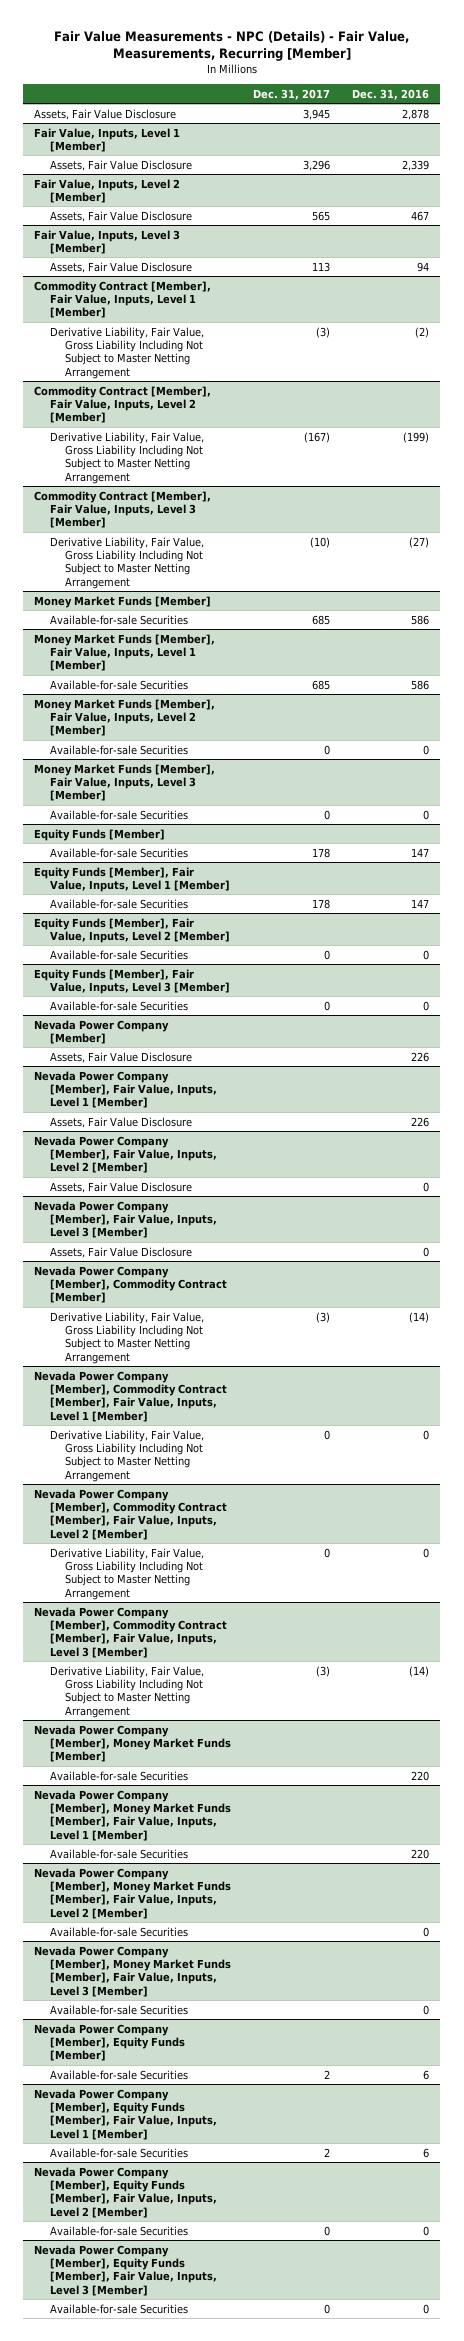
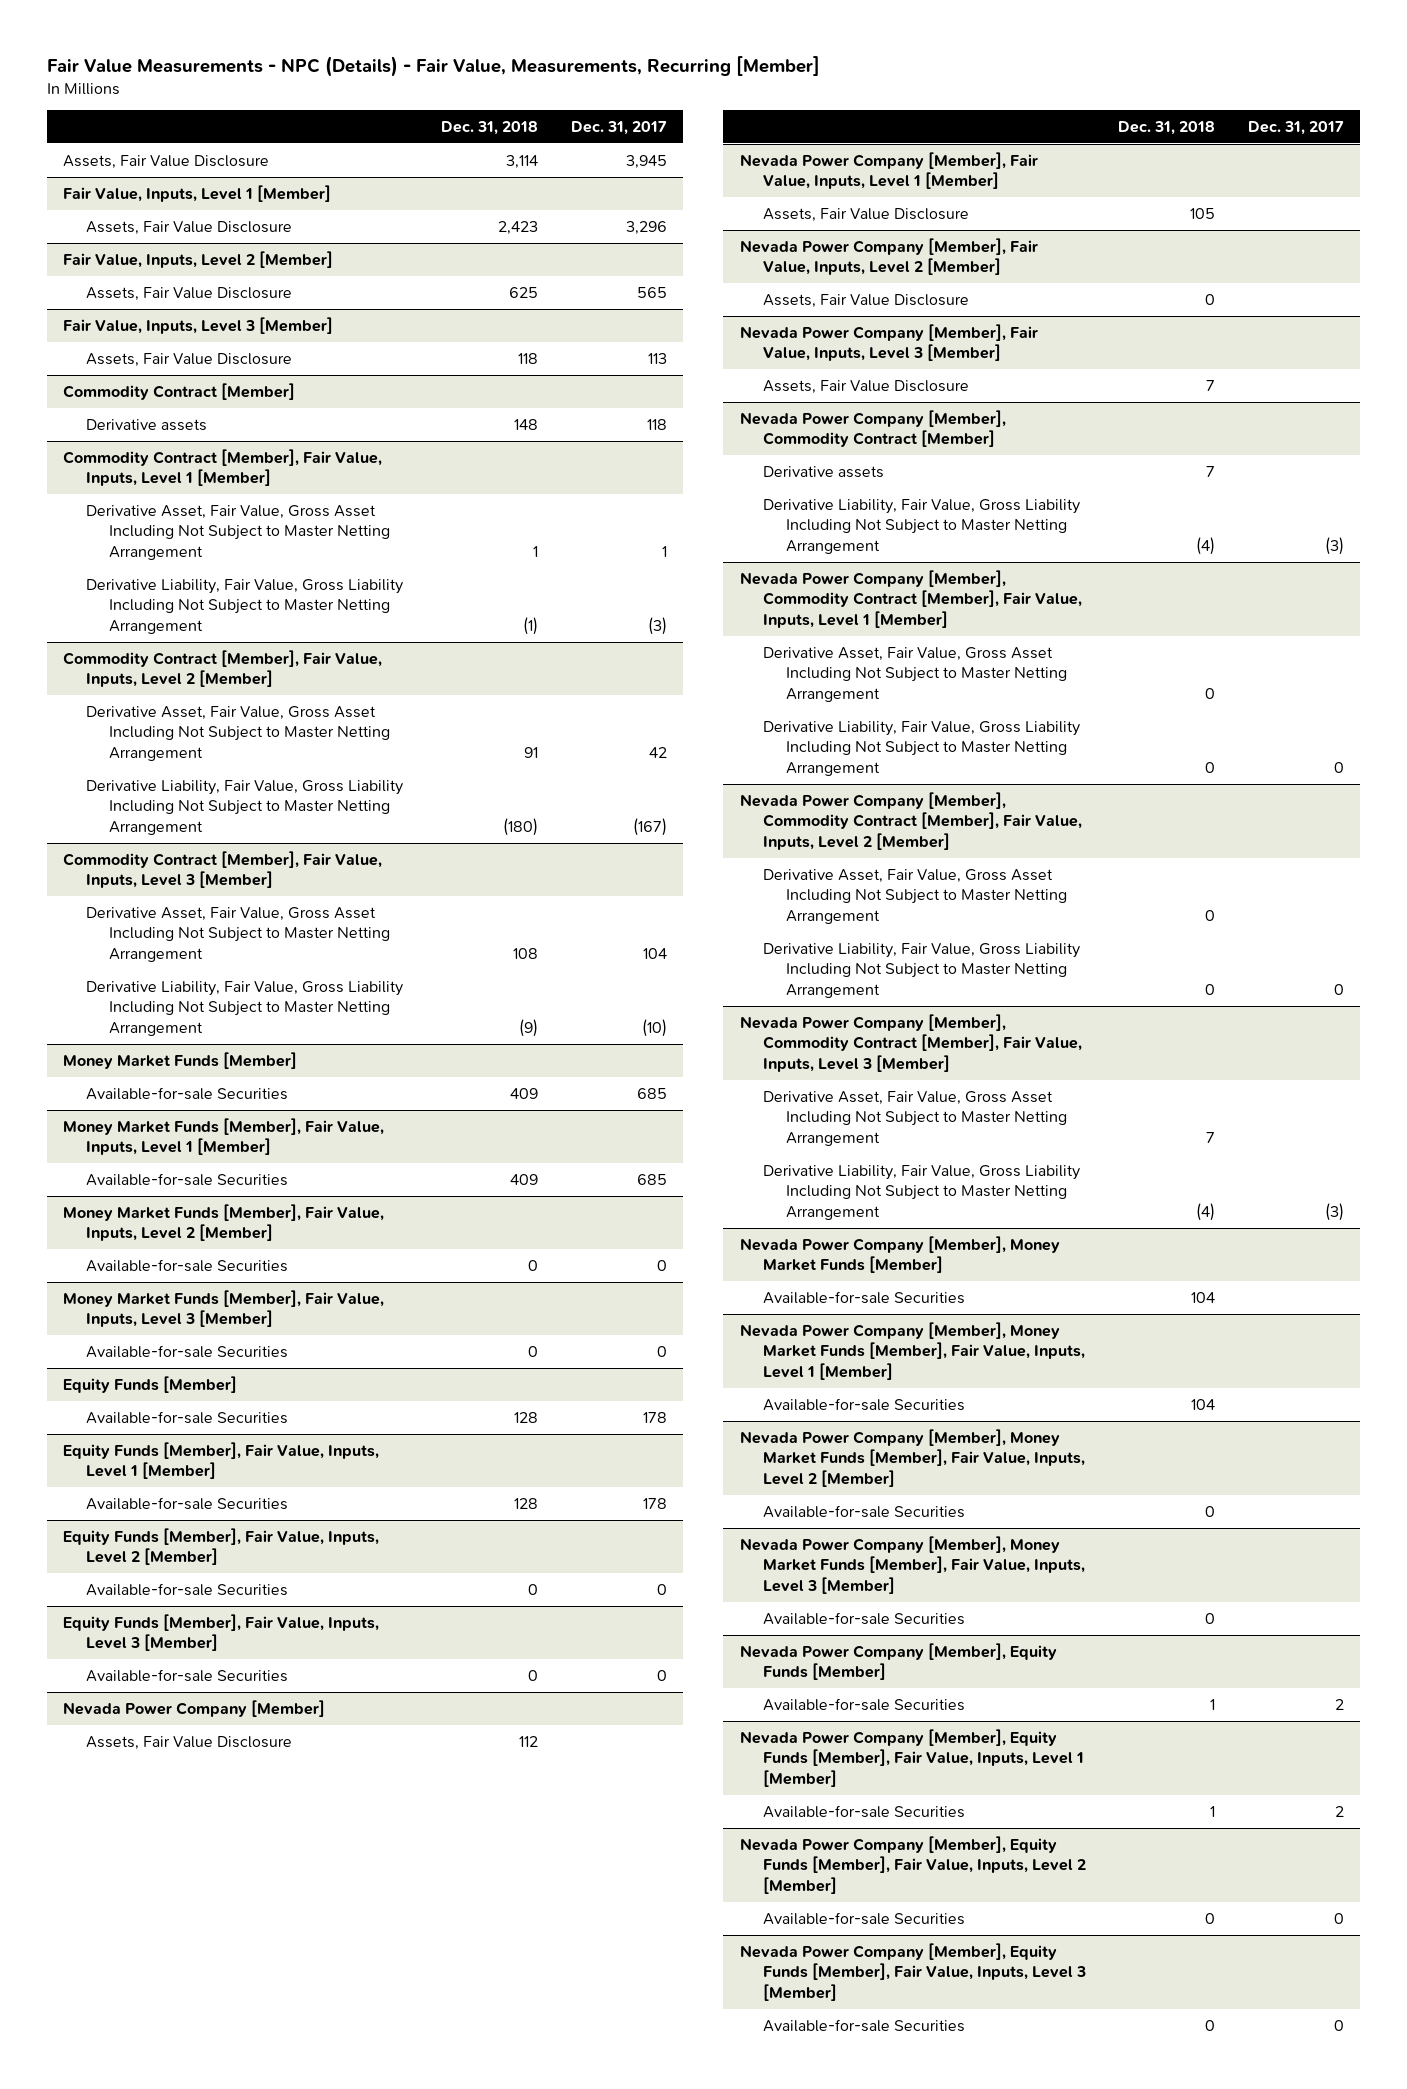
[352,88,430,100] Dec. 31, 2016 -> none
none -> [441,120,539,135] Dec. 31, 2018
none -> [62,383,295,401] Commodity Contract [Member]
none -> [86,419,208,432] Derivative assets
none -> [86,505,391,560] Derivative Asset, Fair Value, Gross Asset Including Not Subject to Master Netting Arrangement
none -> [86,706,391,761] Derivative Asset, Fair Value, Gross Asset Including Not Subject to Master Netting Arrangement
none -> [86,907,391,962] Derivative Asset, Fair Value, Gross Asset Including Not Subject to Master Netting Arrangement
none -> [762,466,884,479] Derivative assets
none -> [762,647,1067,702] Derivative Asset, Fair Value, Gross Asset Including Not Subject to Master Netting Arrangement
none -> [762,869,1067,924] Derivative Asset, Fair Value, Gross Asset Including Not Subject to Master Netting Arrangement
none -> [762,1091,1067,1146] Derivative Asset, Fair Value, Gross Asset Including Not Subject to Master Netting Arrangement

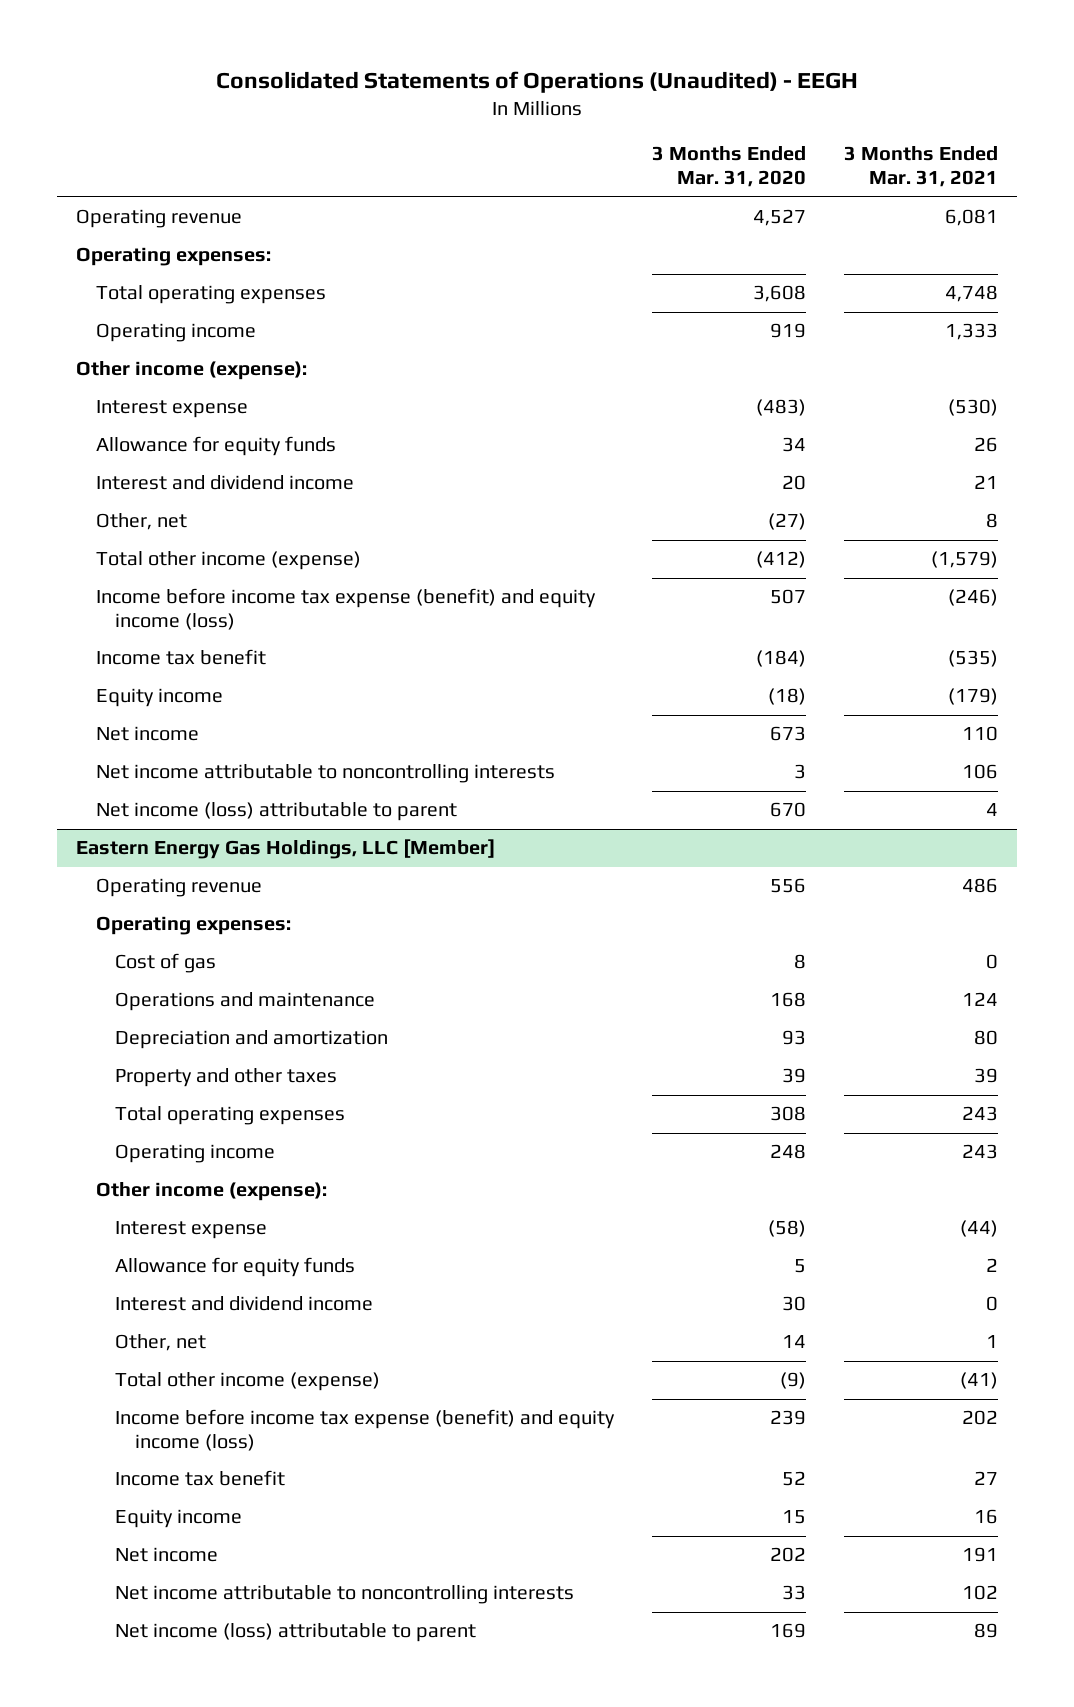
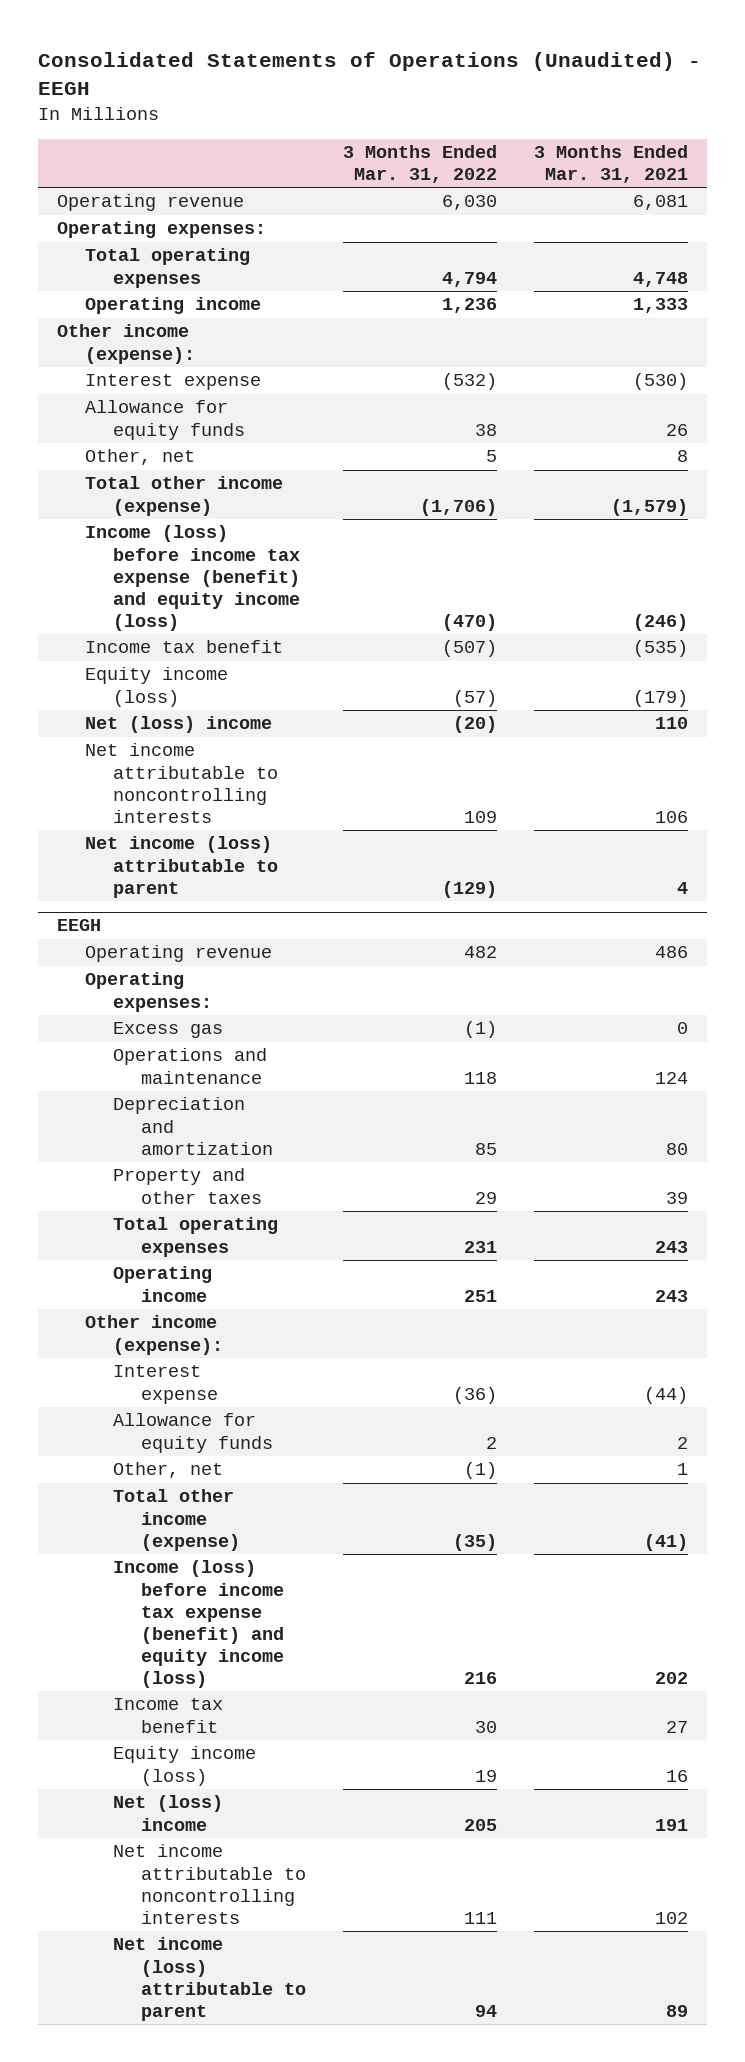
[651,146,806,188] 3 Months Ended Mar. 31, 2020 -> none
none -> [342,144,497,184] 3 Months Ended Mar. 31, 2022
[95,475,354,491] Interest and dividend income -> none
[95,588,596,631] Income before income tax expense (benefit) and equity income (loss) -> [84,525,300,631] Income (loss) before income tax expense (benefit) and equity income (loss)
[95,688,223,708] Equity income -> [84,667,228,707] Equity income (loss)
[95,726,199,742] Net income -> [84,716,272,734] Net (loss) income
[76,839,496,860] Eastern Energy Gas Holdings, LLC [Member] -> [57,919,102,932] EEGH
[115,953,217,974] Cost of gas -> [112,1022,223,1039] Excess gas
[115,1296,374,1312] Interest and dividend income -> none
[115,1409,616,1452] Income before income tax expense (benefit) and equity income (loss) -> [112,1560,284,1689] Income (loss) before income tax expense (benefit) and equity income (loss)
[115,1509,243,1529] Equity income -> [112,1746,256,1786] Equity income (loss)
[115,1547,219,1563] Net income -> [112,1795,223,1831] Net (loss) income

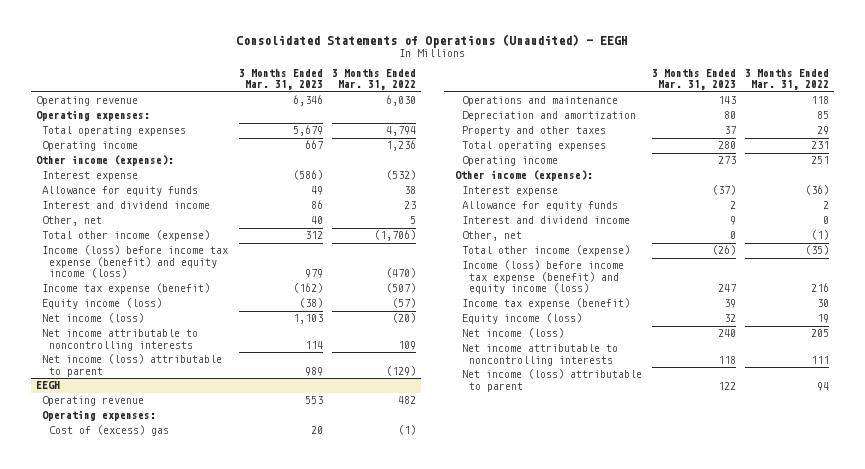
[534,144,689,184] 3 Months Ended Mar. 31, 2021 -> none
none -> [238,68,323,91] 3 Months Ended Mar. 31, 2023
none -> [42,201,211,210] Interest and dividend income
[84,640,283,654] Income tax benefit -> [42,283,211,295] Income tax expense (benefit)
[84,716,272,734] Net (loss) income -> [42,313,145,324] Net income (loss)
[112,1022,223,1039] Excess gas -> [49,425,170,437] Cost of (excess) gas
none -> [461,216,630,225] Interest and dividend income
[112,1698,223,1733] Income tax benefit -> [461,298,630,310] Income tax expense (benefit)
[112,1795,223,1831] Net (loss) income -> [461,328,564,339] Net income (loss)

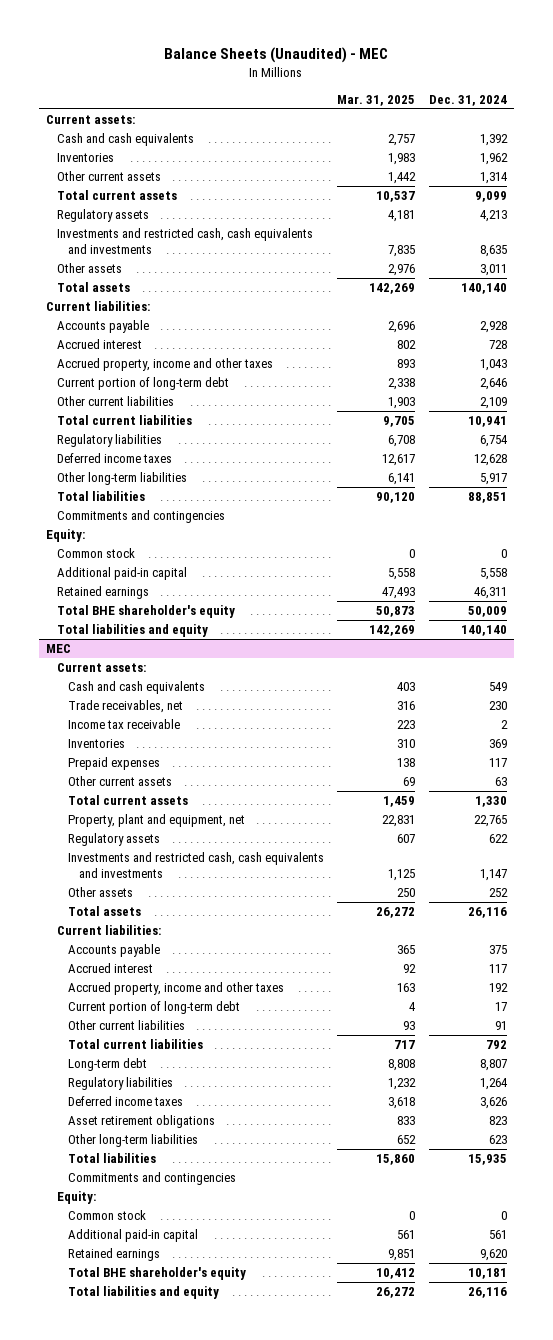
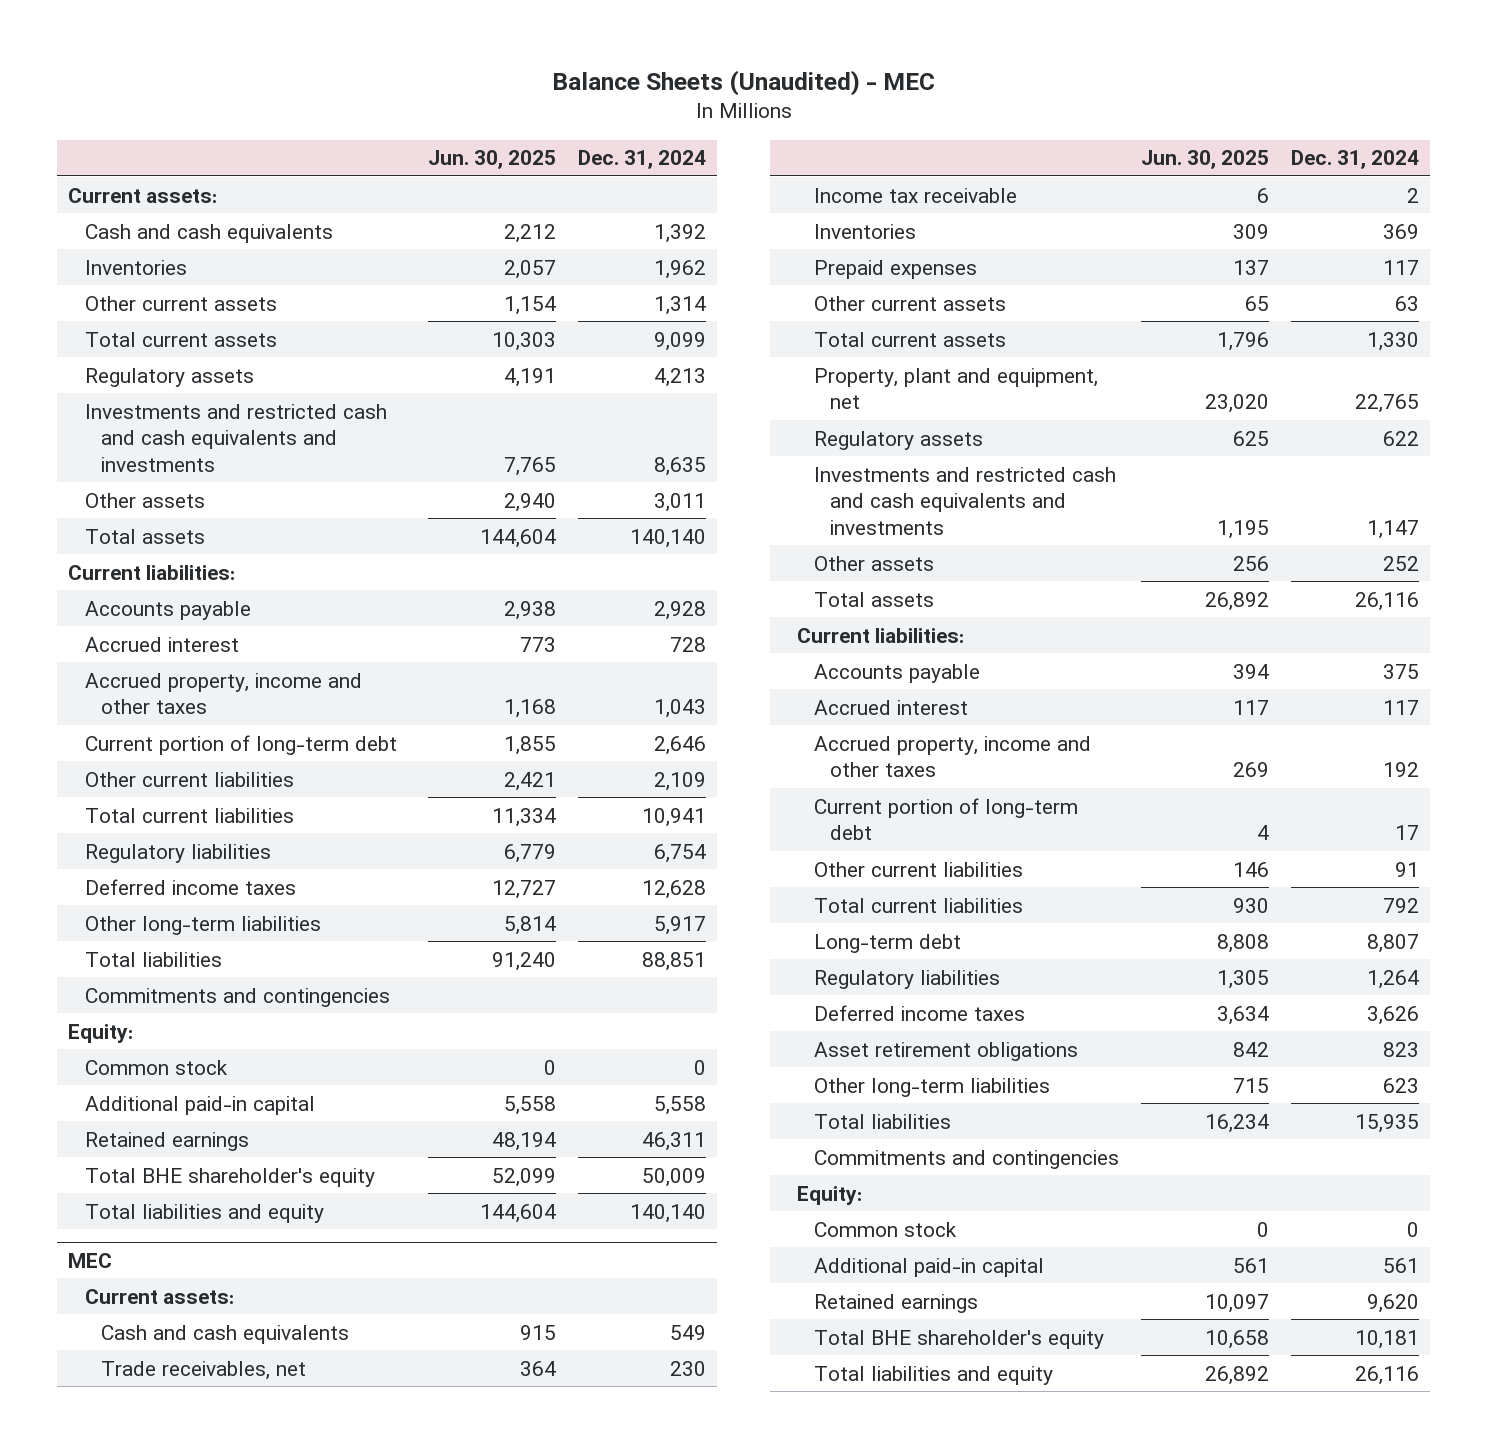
[337,94,416,106] Mar. 31, 2025 -> none
none -> [427,150,556,170] Jun. 30, 2025
[56,228,313,254] Investments and restricted cash, cash equivalents and investments -> [84,403,387,472] Investments and restricted cash and cash equivalents and investments
[67,852,324,878] Investments and restricted cash, cash equivalents and investments -> [813,466,1116,535] Investments and restricted cash and cash equivalents and investments

